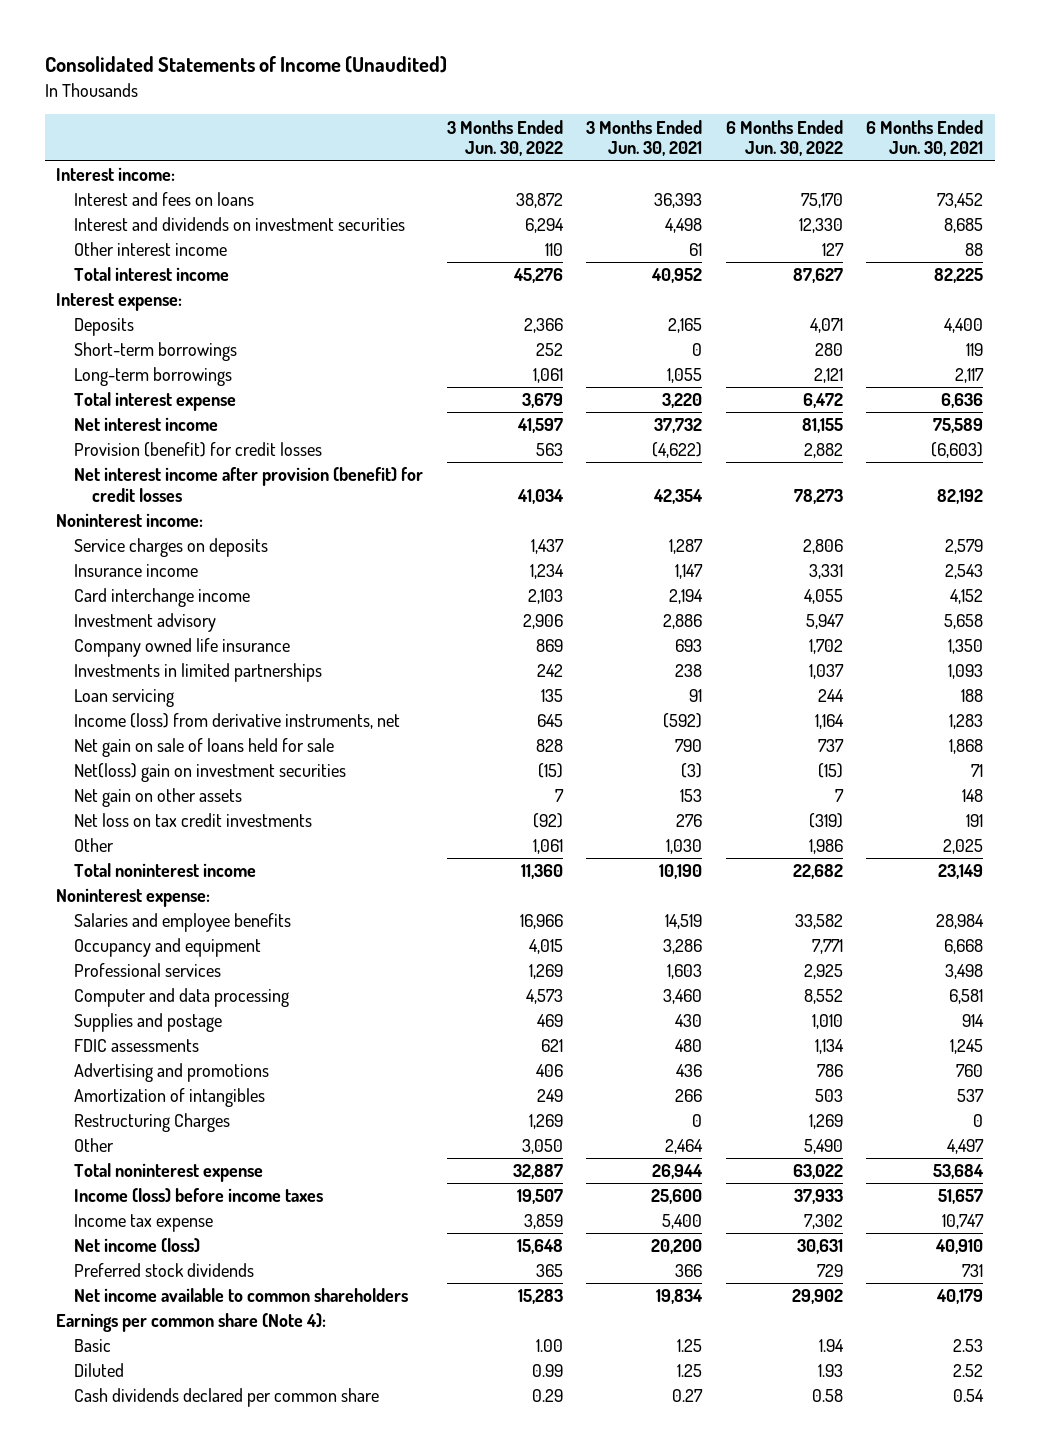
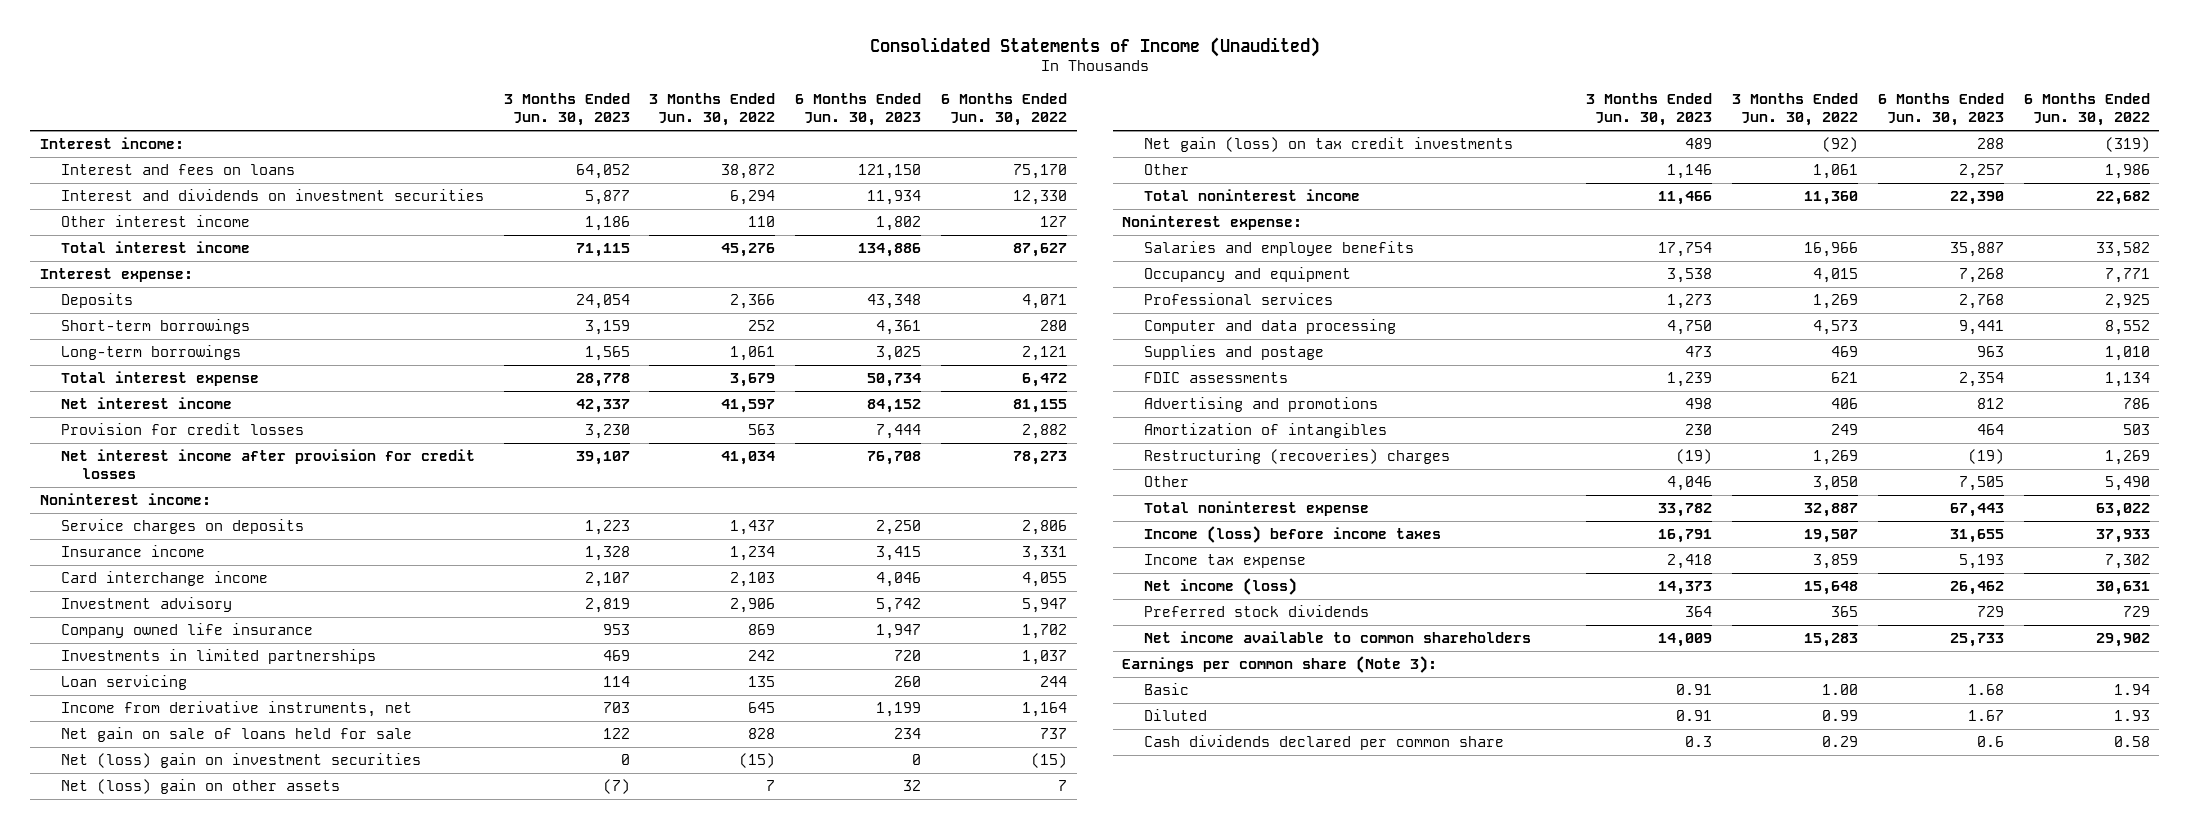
[586,119,703,157] 3 Months Ended Jun. 30, 2021 -> none
[866,119,984,157] 6 Months Ended Jun. 30, 2021 -> none
none -> [503,92,630,127] 3 Months Ended Jun. 30, 2023
none -> [795,92,922,127] 6 Months Ended Jun. 30, 2023
[74,442,323,458] Provision (benefit) for credit losses -> [60,423,304,436] Provision for credit losses
[74,467,424,502] Net interest income after provision (benefit) for credit losses -> [60,449,475,480] Net interest income after provision for credit losses
[74,713,401,730] Income (loss) from derivative instruments, net -> [60,701,412,718] Income from derivative instruments, net
[74,763,347,783] Net(loss) gain on investment securities -> [60,753,421,769] Net (loss) gain on investment securities
[74,788,243,808] Net gain on other assets -> [60,779,340,795] Net (loss) gain on other assets
[74,813,313,828] Net loss on tax credit investments -> [1143,137,1513,153] Net gain (loss) on tax credit investments
[74,1113,231,1133] Restructuring Charges -> [1143,449,1450,465] Restructuring (recoveries) charges
[56,1313,327,1333] Earnings per common share (Note 4): -> [1122,656,1438,674] Earnings per common share (Note 3):

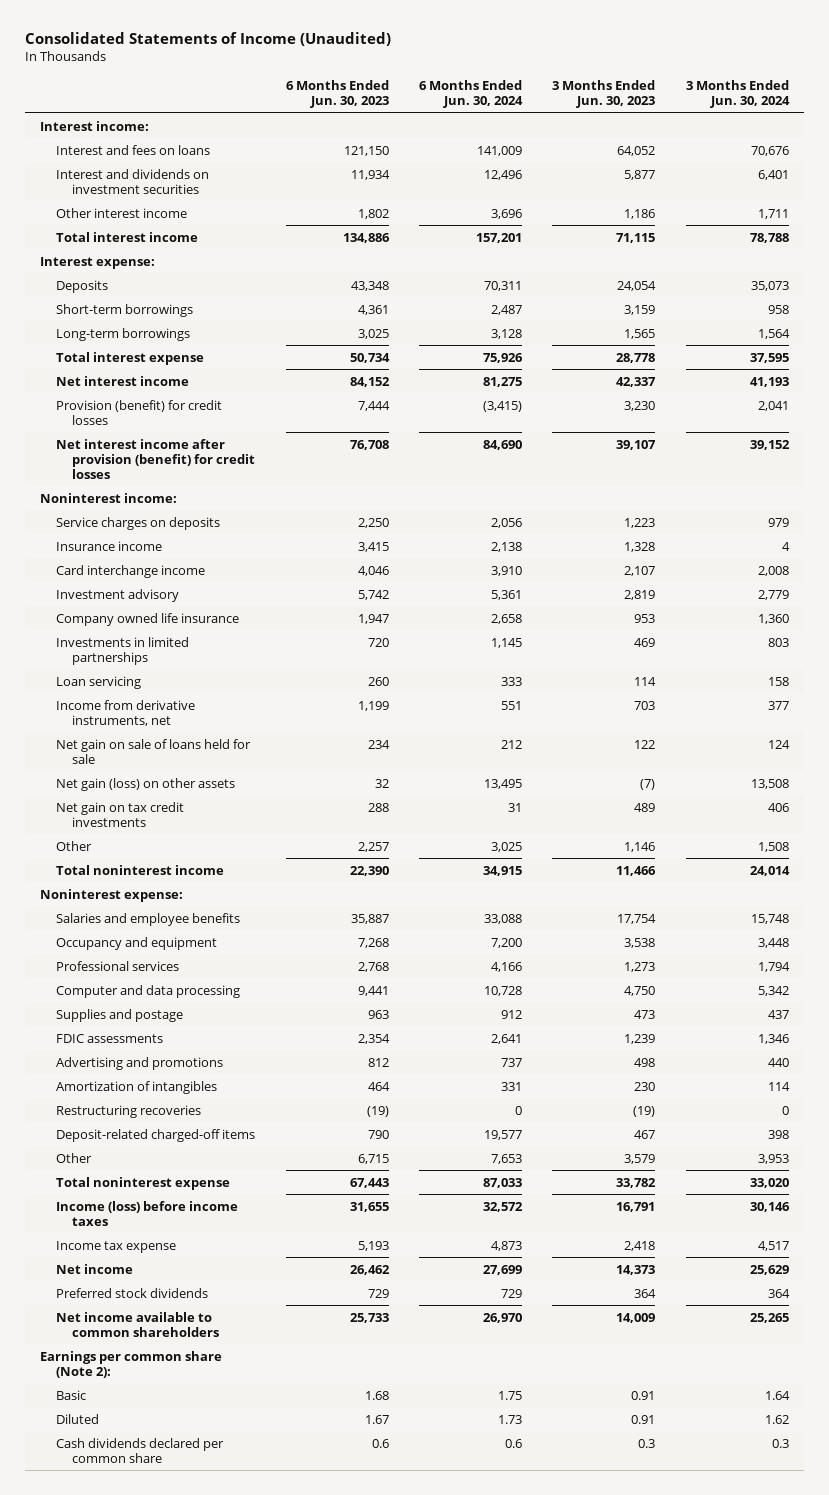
[649,92,776,127] 3 Months Ended Jun. 30, 2022 -> none
[940,92,1067,127] 6 Months Ended Jun. 30, 2022 -> none
none -> [419,80,524,109] 6 Months Ended Jun. 30, 2024
none -> [685,80,790,109] 3 Months Ended Jun. 30, 2024
[60,423,304,436] Provision for credit losses -> [56,399,223,425] Provision (benefit) for credit losses
[60,449,475,480] Net interest income after provision for credit losses -> [56,438,256,479] Net interest income after provision (benefit) for credit losses
[60,753,421,769] Net (loss) gain on investment securities -> none
[60,779,340,795] Net (loss) gain on other assets -> [56,777,236,791] Net gain (loss) on other assets
[1143,137,1513,153] Net gain (loss) on tax credit investments -> [56,801,185,827] Net gain on tax credit investments
[1143,449,1450,465] Restructuring (recoveries) charges -> [56,1104,202,1118] Restructuring recoveries
none -> [56,1128,256,1142] Deposit-related charged-off items
[1667,476,1713,492] 4,046 -> [624,1153,656,1164] 3,579
[1958,476,2004,492] 7,505 -> [357,1153,389,1164] 6,715
[1143,578,1297,596] Net income (loss) -> [56,1263,134,1274] Net income
[1122,656,1438,674] Earnings per common share (Note 3): -> [39,1350,222,1378] Earnings per common share (Note 2):

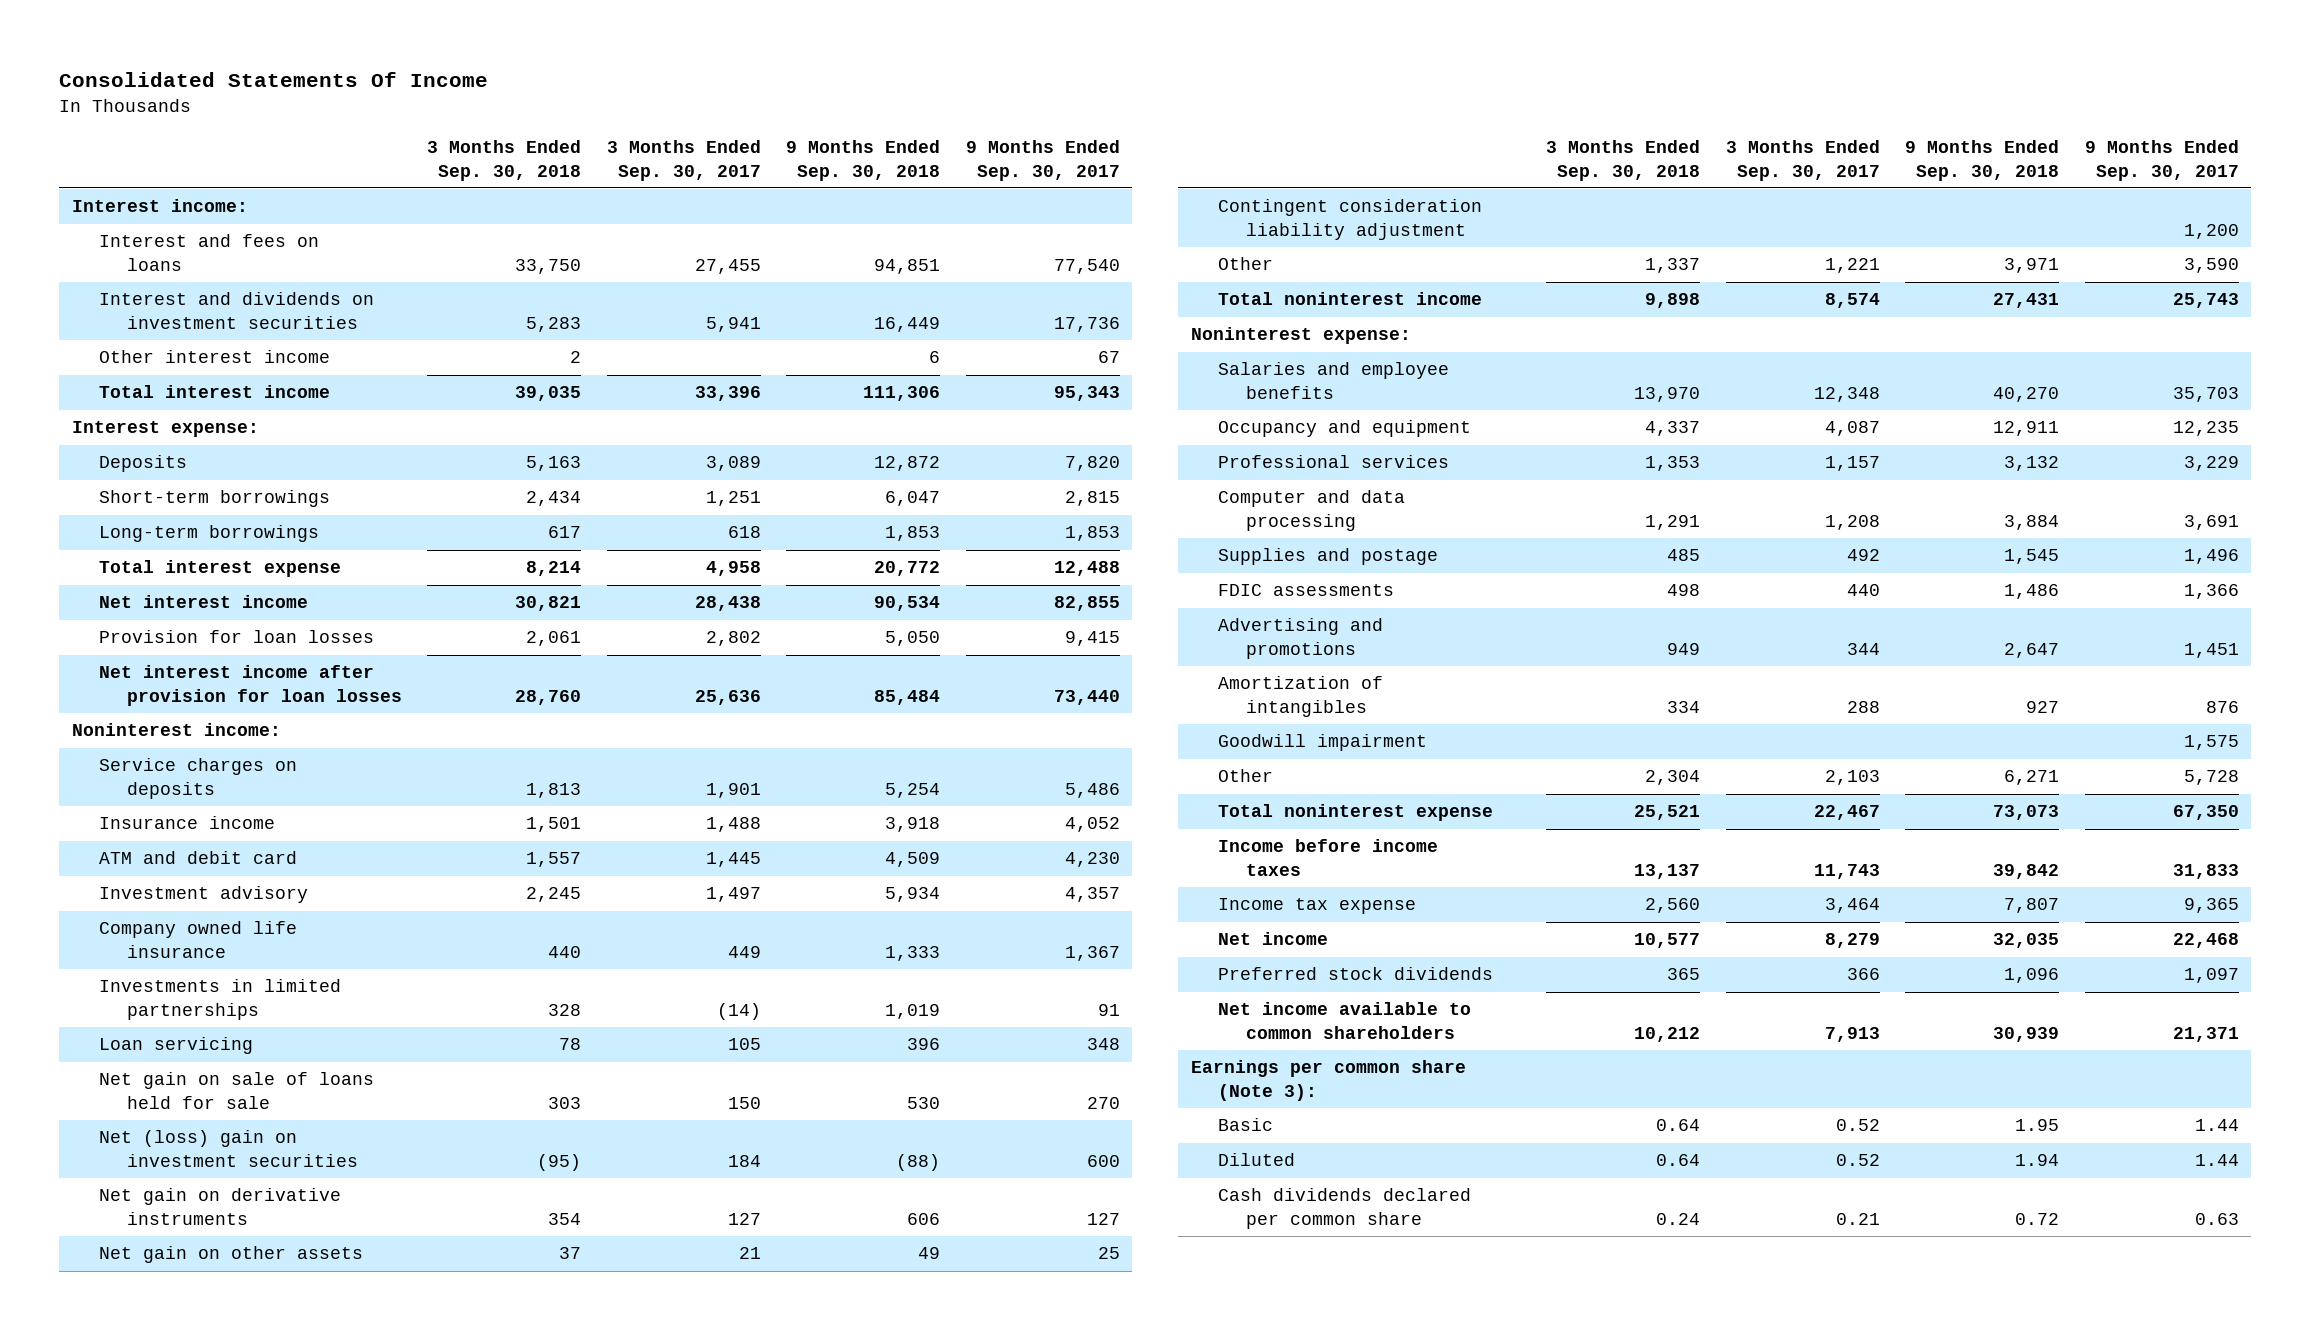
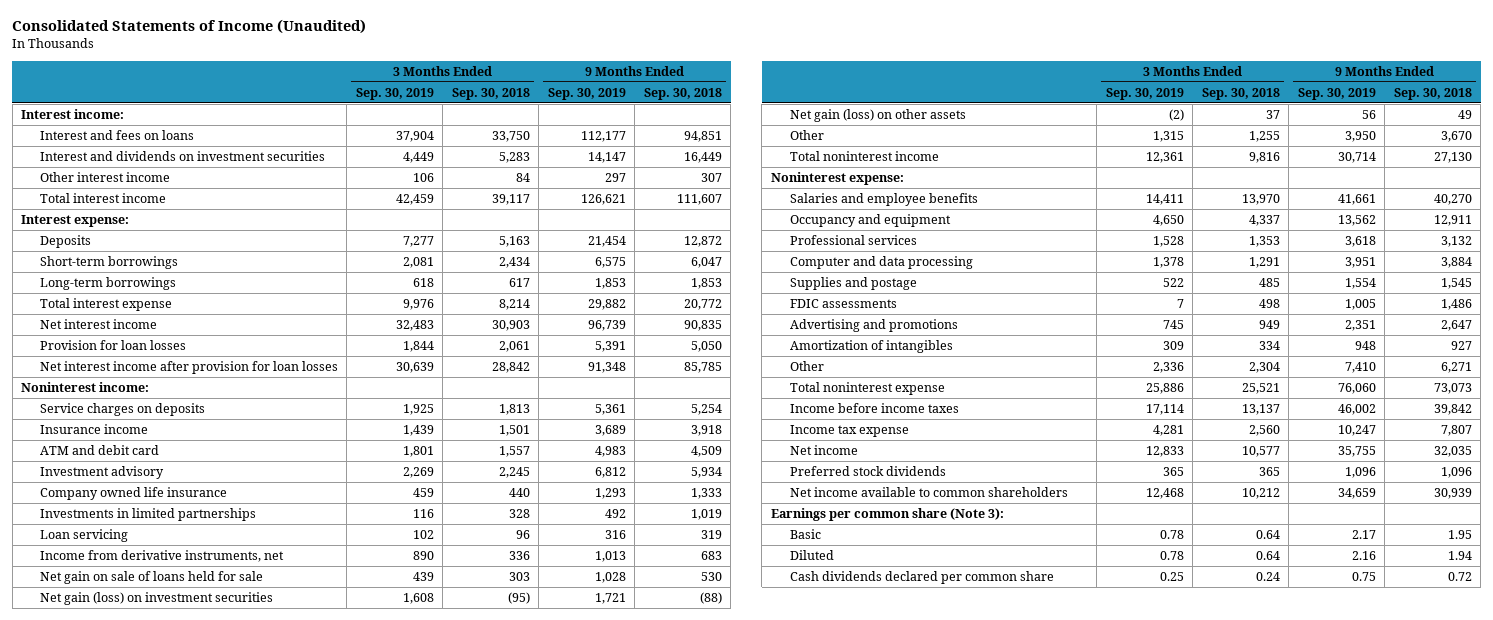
[58,72,488,88] Consolidated Statements Of Income -> [12,19,367,35] Consolidated Statements of Income (Unaudited)
[606,140,761,181] 3 Months Ended Sep. 30, 2017 -> none
[965,140,1120,181] 9 Months Ended Sep. 30, 2017 -> none
none -> [355,87,434,100] Sep. 30, 2019
none -> [547,87,626,100] Sep. 30, 2019
[570,351,582,364] 2 -> [515,172,530,182] 84
[929,351,941,364] 6 -> [700,172,722,182] 307
[515,386,582,402] 39,035 -> [491,193,530,205] 39,117
[863,386,941,402] 111,306 -> [676,193,722,205] 111,607
[515,596,582,612] 30,821 -> [491,319,530,331] 30,903
[874,596,941,612] 90,534 -> [683,319,722,331] 90,835
[515,689,582,705] 28,760 -> [491,361,530,373] 28,842
[874,689,941,705] 85,484 -> [683,361,722,373] 85,785
[559,1038,582,1051] 78 -> [515,529,530,539] 96
[907,1038,941,1051] 396 -> [700,529,722,539] 319
none -> [39,549,284,562] Income from derivative instruments, net
[99,1188,342,1225] Net gain on derivative instruments -> none
[1218,199,1483,240] Contingent consideration liability adjustment -> none
[99,1130,358,1167] Net (loss) gain on investment securities -> [39,591,273,605] Net gain (loss) on investment securities
[99,1246,364,1264] Net gain on other assets -> [789,108,966,122] Net gain (loss) on other assets
[1645,258,1701,274] 1,337 -> [1248,130,1280,142] 1,255
[2004,258,2060,274] 3,971 -> [1440,130,1472,142] 3,670
[1645,293,1701,309] 9,898 -> [1248,151,1280,163] 9,816
[1993,293,2060,309] 27,431 -> [1433,151,1472,163] 27,130
[1218,734,1428,752] Goodwill impairment -> none

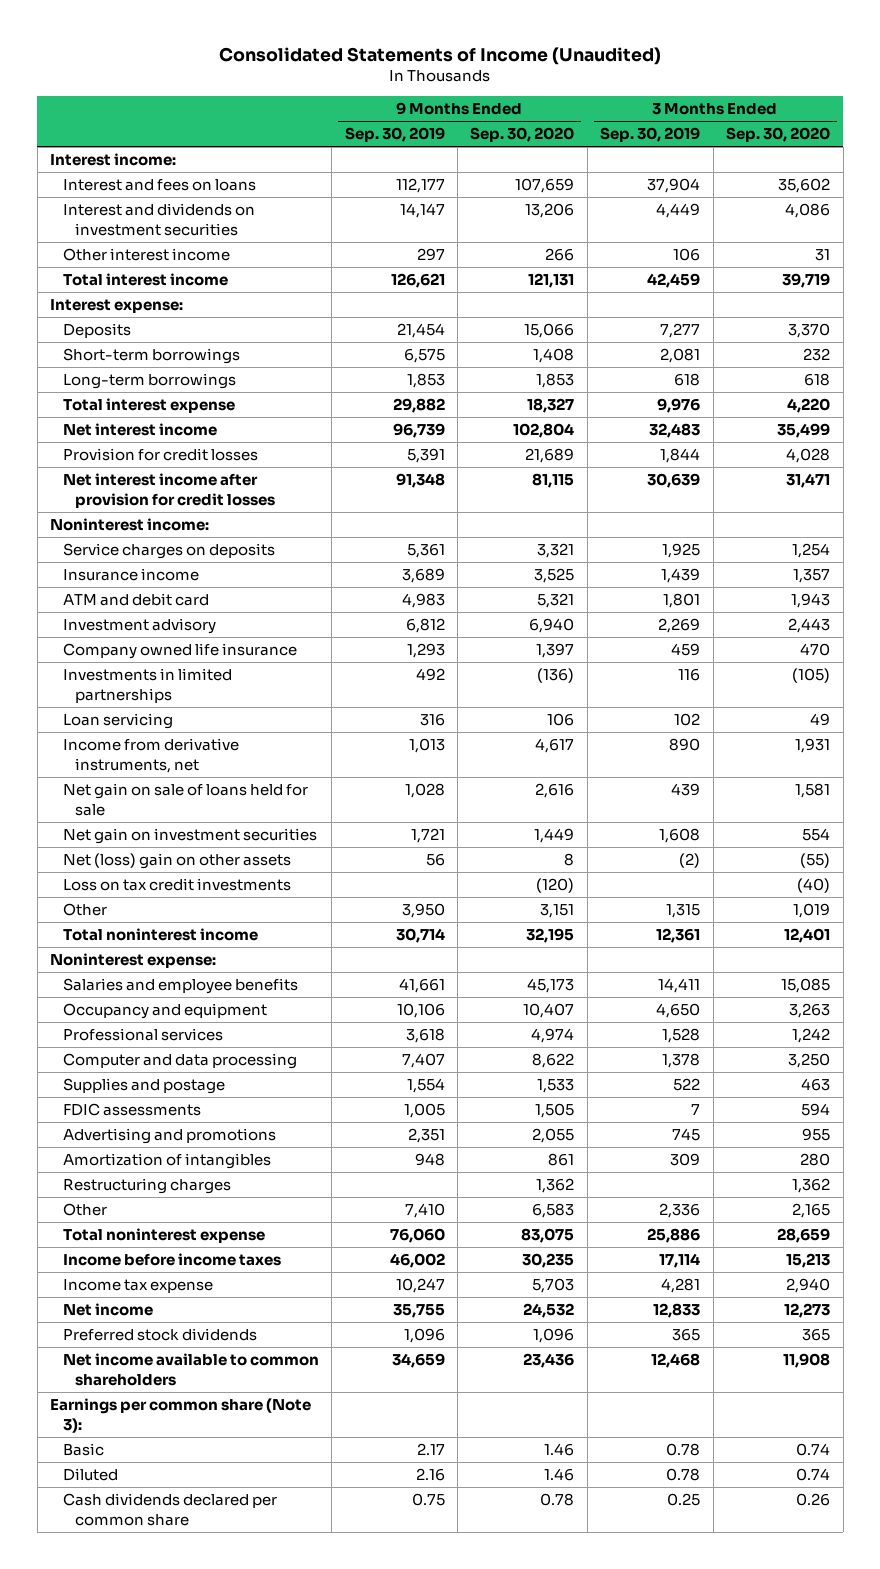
[451,87,530,100] Sep. 30, 2018 -> none
[643,87,722,100] Sep. 30, 2018 -> none
none -> [470,127,575,143] Sep. 30, 2020
none -> [726,127,831,143] Sep. 30, 2020
[39,339,186,350] Provision for loan losses -> [62,447,258,461] Provision for credit losses
[39,360,338,374] Net interest income after provision for loan losses -> [62,472,276,508] Net interest income after provision for credit losses
[39,591,273,605] Net gain (loss) on investment securities -> [62,827,317,844] Net gain on investment securities
[789,108,966,122] Net gain (loss) on other assets -> [62,852,291,869] Net (loss) gain on other assets
none -> [62,877,291,891] Loss on tax credit investments
[1337,214,1376,226] 13,562 -> [396,1002,445,1018] 10,106
[1344,256,1376,268] 3,951 -> [401,1052,445,1068] 7,407
none -> [62,1177,231,1194] Restructuring charges

